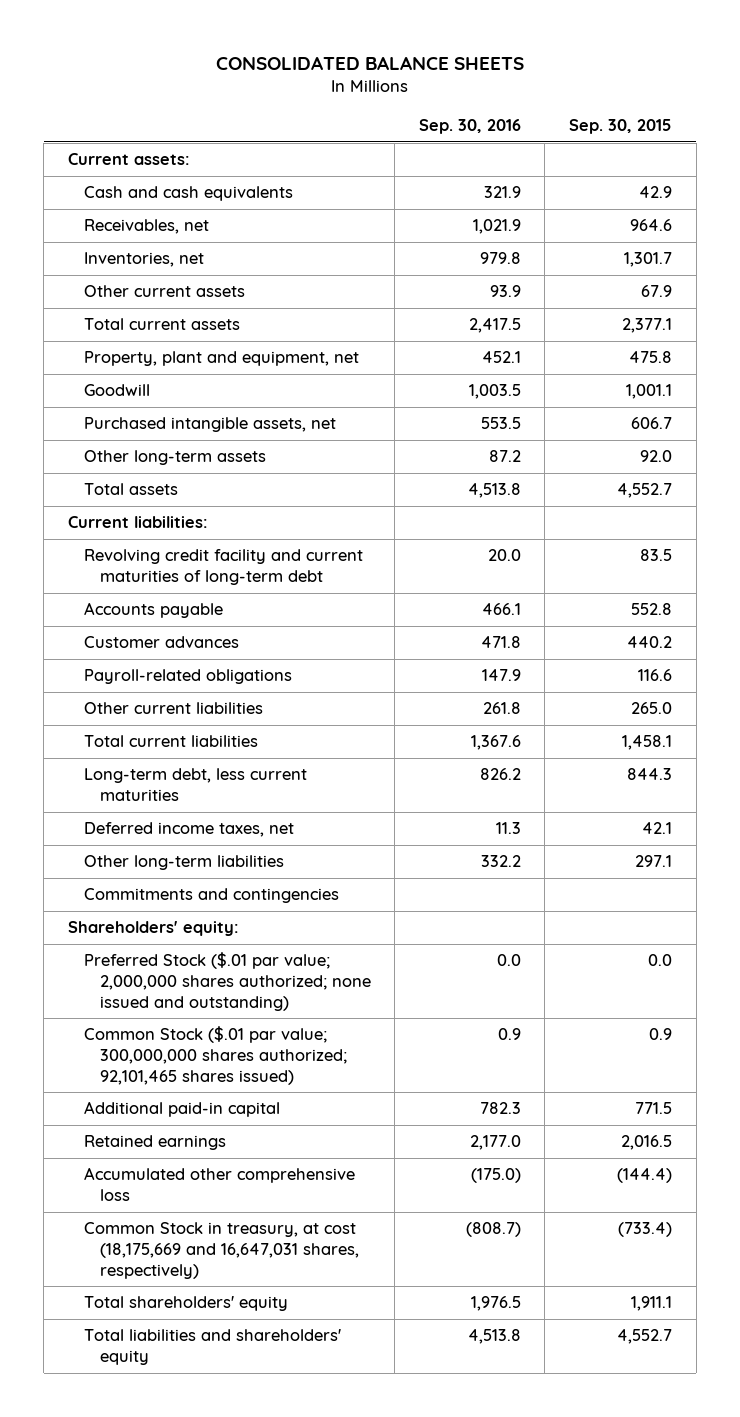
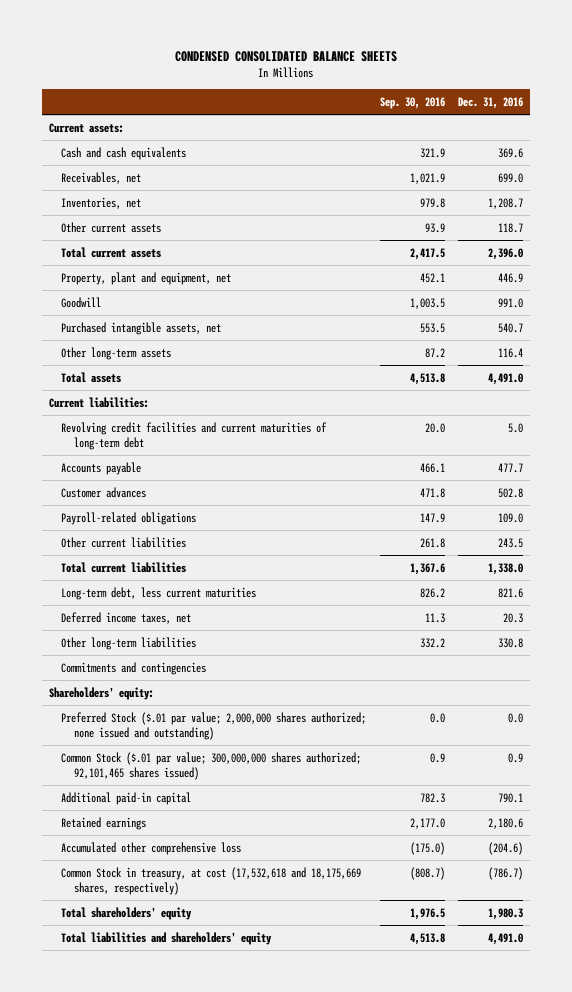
[215,55,524,70] CONSOLIDATED BALANCE SHEETS -> [175,50,398,62] CONDENSED CONSOLIDATED BALANCE SHEETS
[569,119,673,135] Sep. 30, 2015 -> none
none -> [458,96,524,109] Dec. 31, 2016
[83,549,363,586] Revolving credit facility and current maturities of long-term debt -> [61,421,328,450] Revolving credit facilities and current maturities of long-term debt
[83,1222,359,1279] Common Stock in treasury, at cost (18,175,669 and 16,647,031 shares, respectively) -> [61,866,362,895] Common Stock in treasury, at cost (17,532,618 and 18,175,669 shares, respectively)

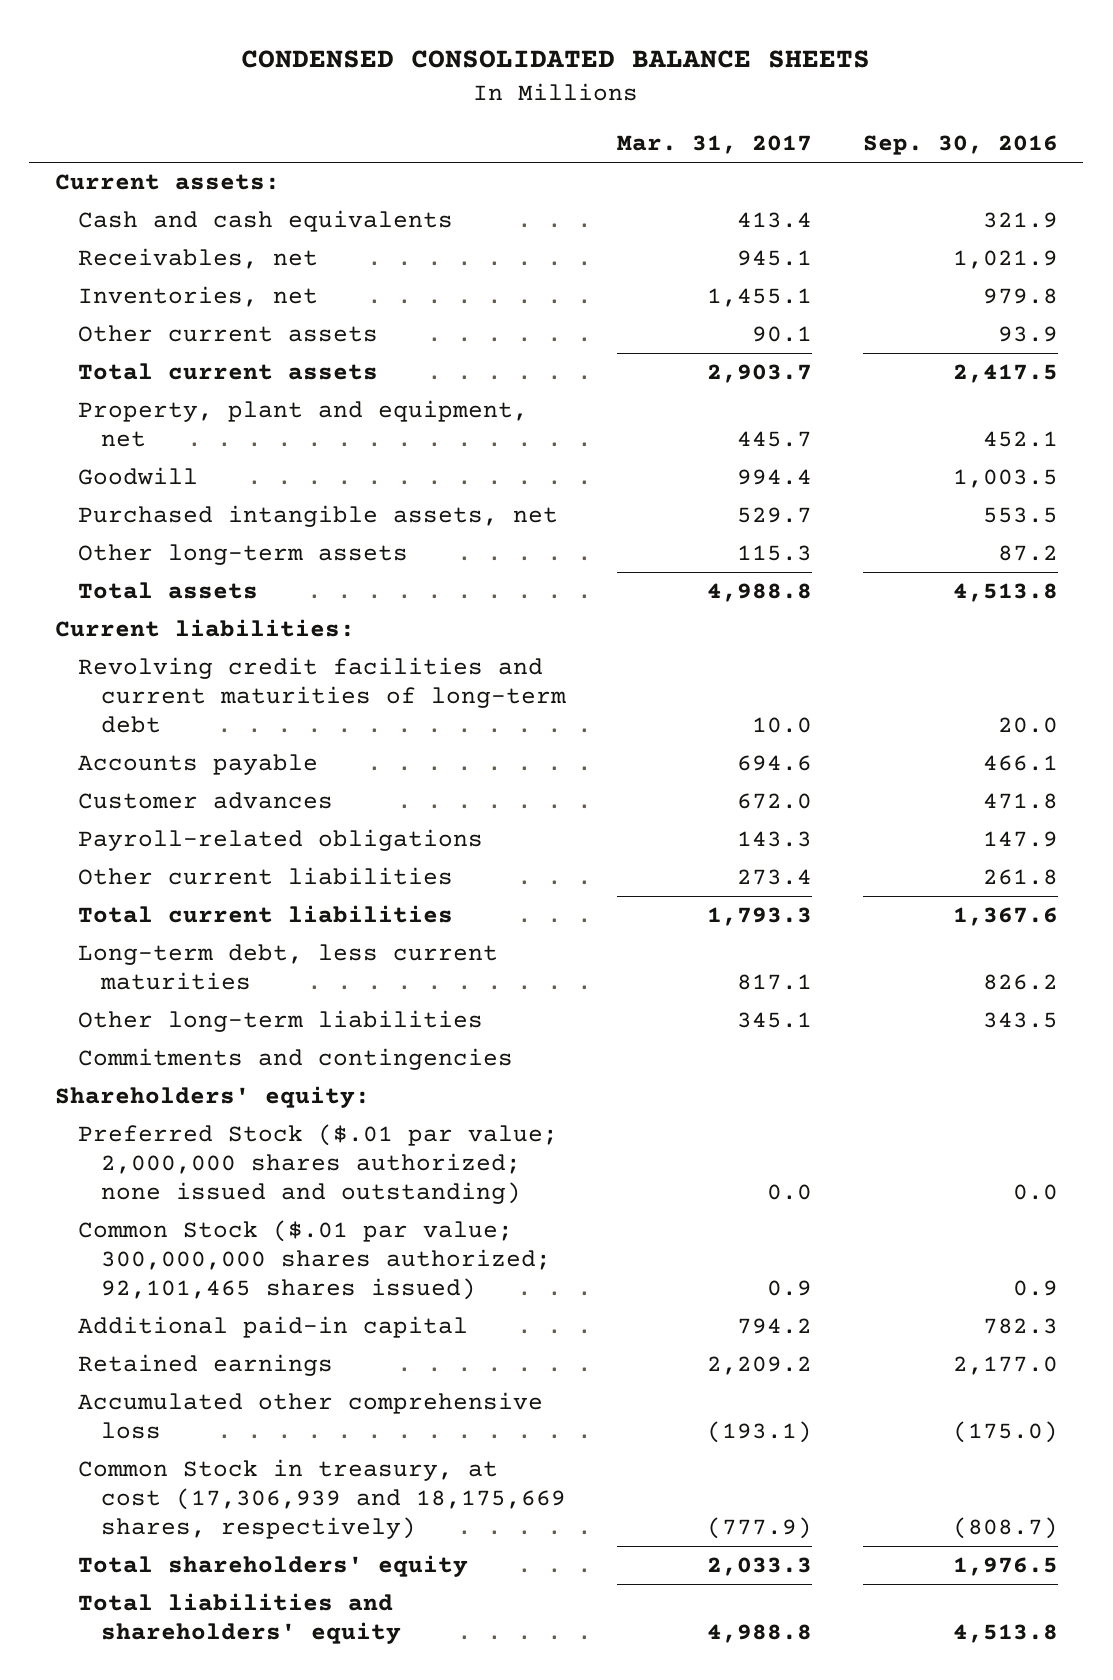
[458,96,524,109] Dec. 31, 2016 -> none
none -> [616,135,812,155] Mar. 31, 2017
[61,611,192,624] Deferred income taxes, net -> none
[419,637,445,648] 332.2 -> [982,1011,1058,1028] 343.5
[61,866,362,895] Common Stock in treasury, at cost (17,532,618 and 18,175,669 shares, respectively) -> [78,1458,567,1540] Common Stock in treasury, at cost (17,306,939 and 18,175,669 shares, respectively)

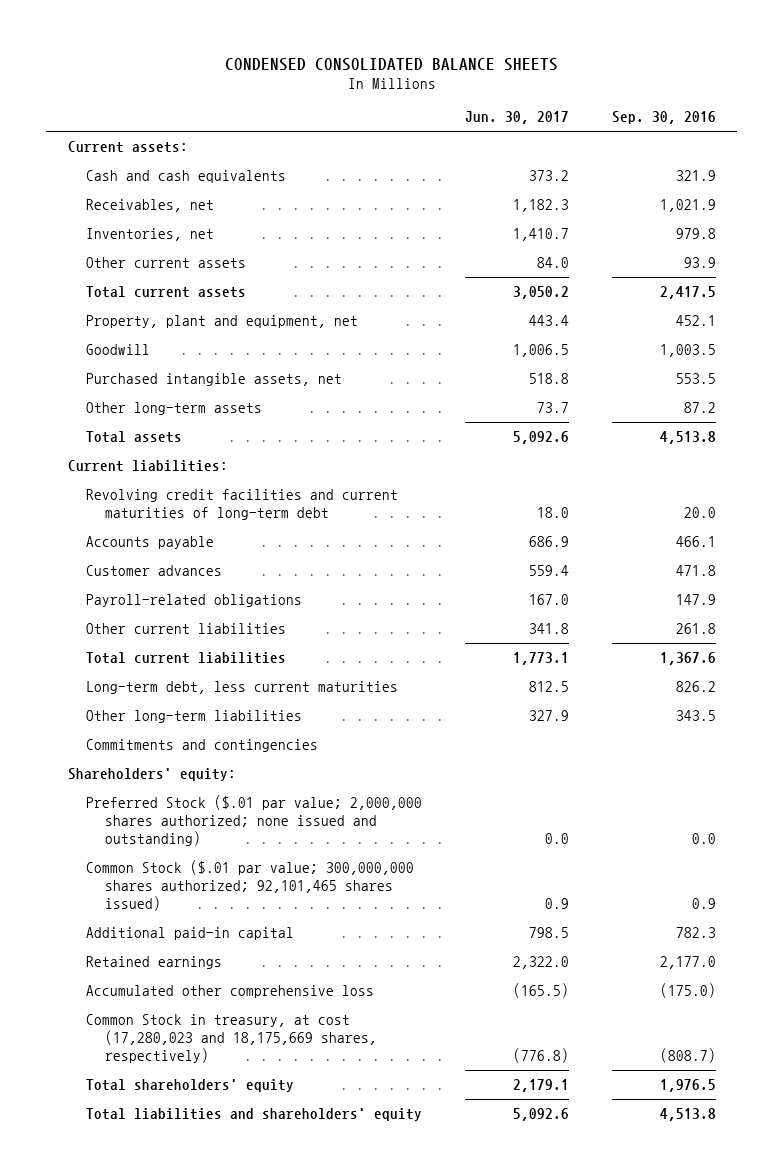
[616,135,812,155] Mar. 31, 2017 -> none
none -> [465,111,570,125] Jun. 30, 2017
[78,1458,567,1540] Common Stock in treasury, at cost (17,306,939 and 18,175,669 shares, respectively) -> [86,1014,378,1063] Common Stock in treasury, at cost (17,280,023 and 18,175,669 shares, respectively)

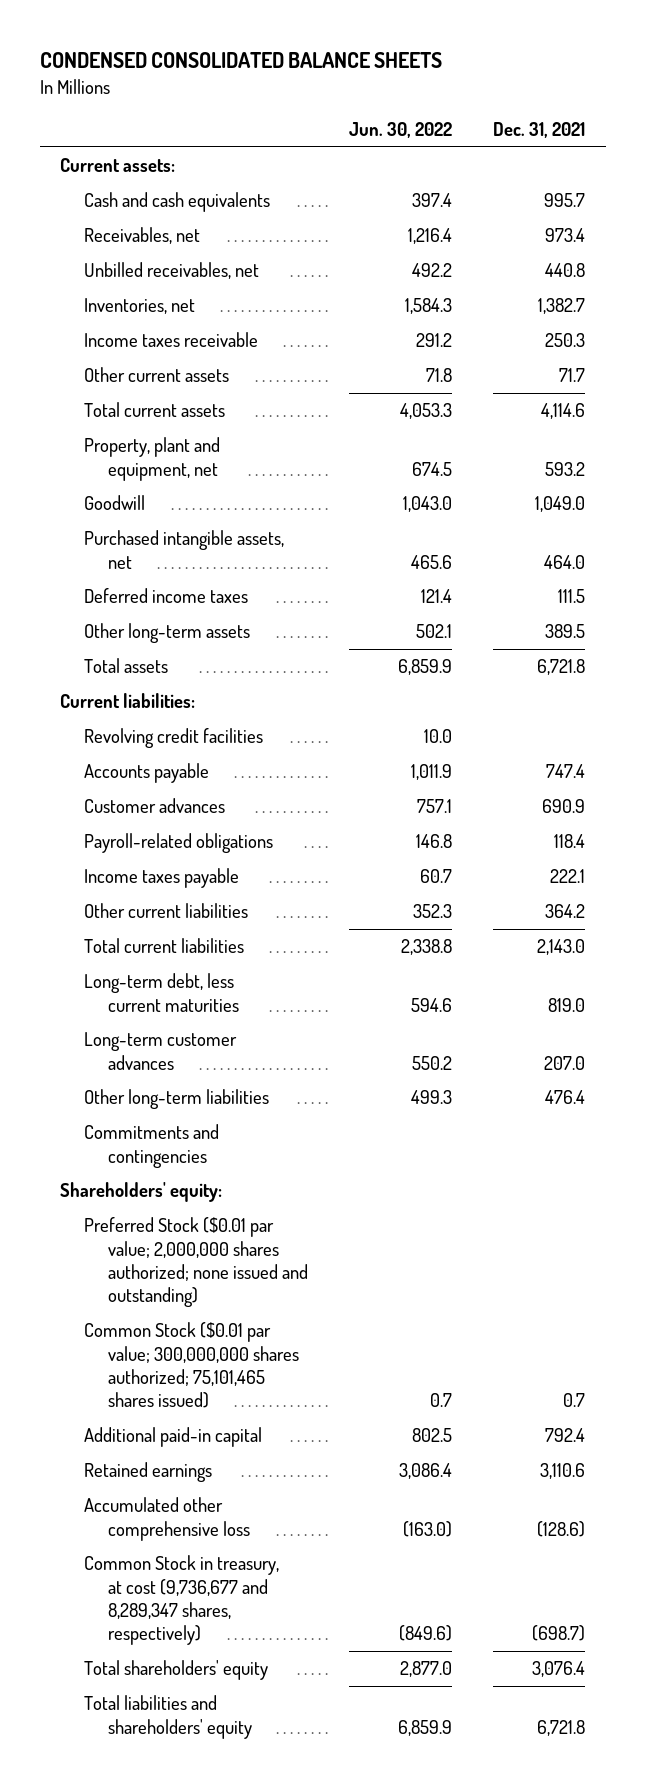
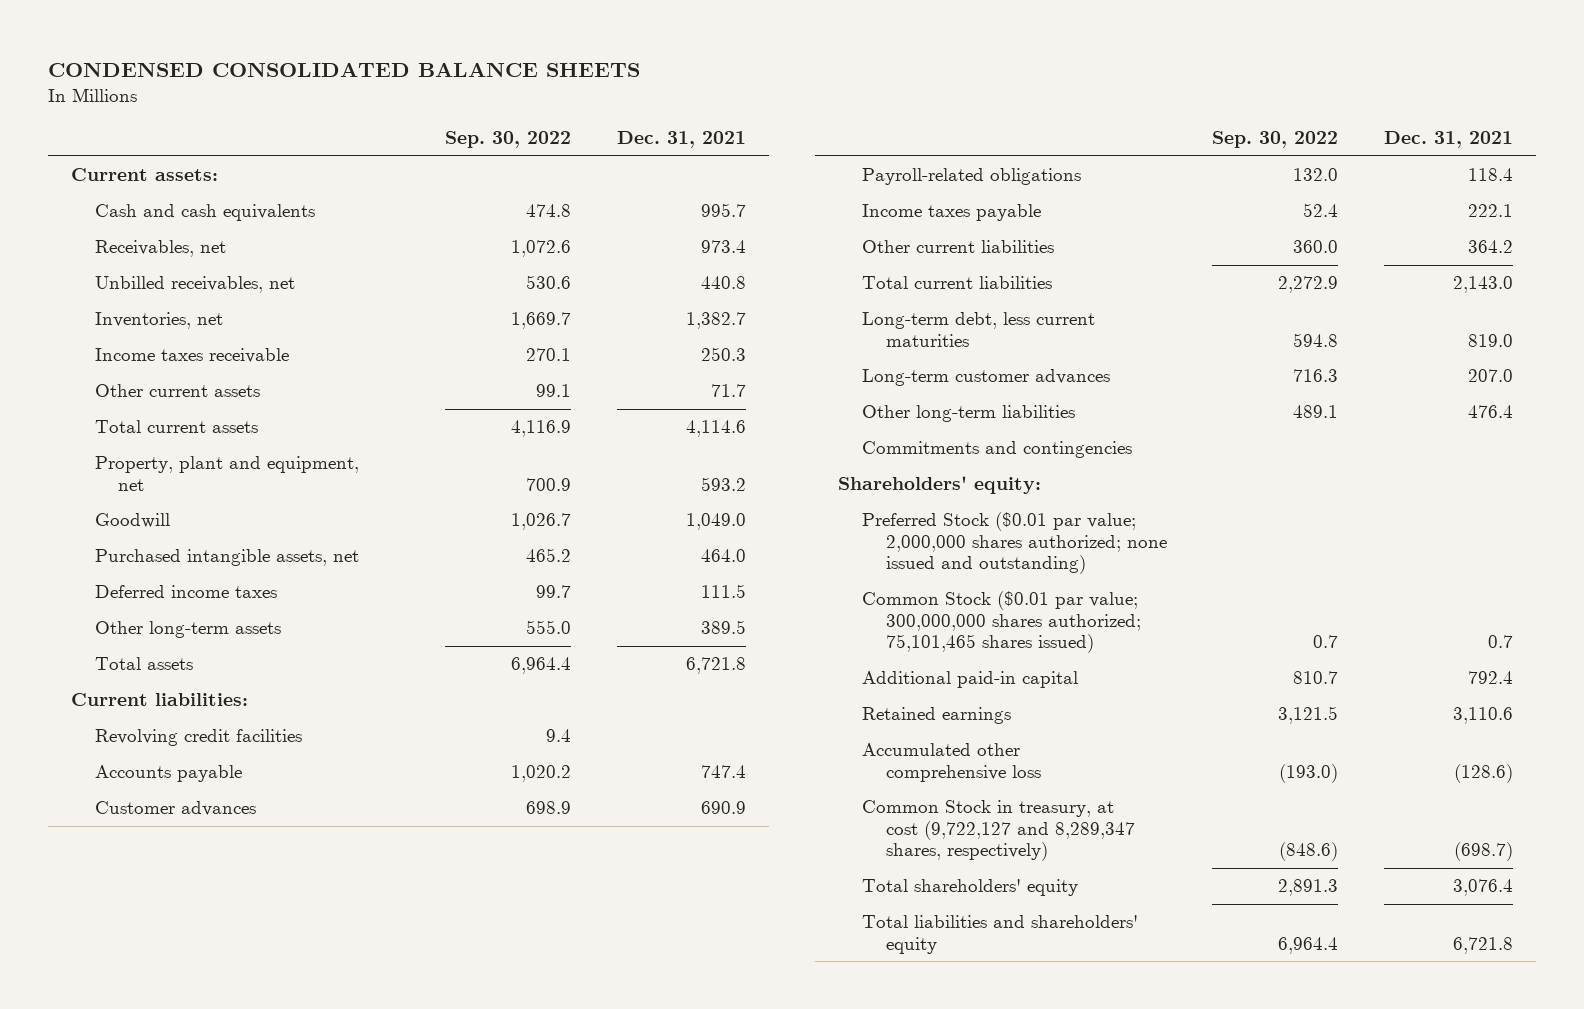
[349,122,453,139] Jun. 30, 2022 -> none
none -> [445,131,572,149] Sep. 30, 2022
[84,1555,280,1646] Common Stock in treasury, at cost (9,736,677 and 8,289,347 shares, respectively) -> [861,800,1135,862] Common Stock in treasury, at cost (9,722,127 and 8,289,347 shares, respectively)

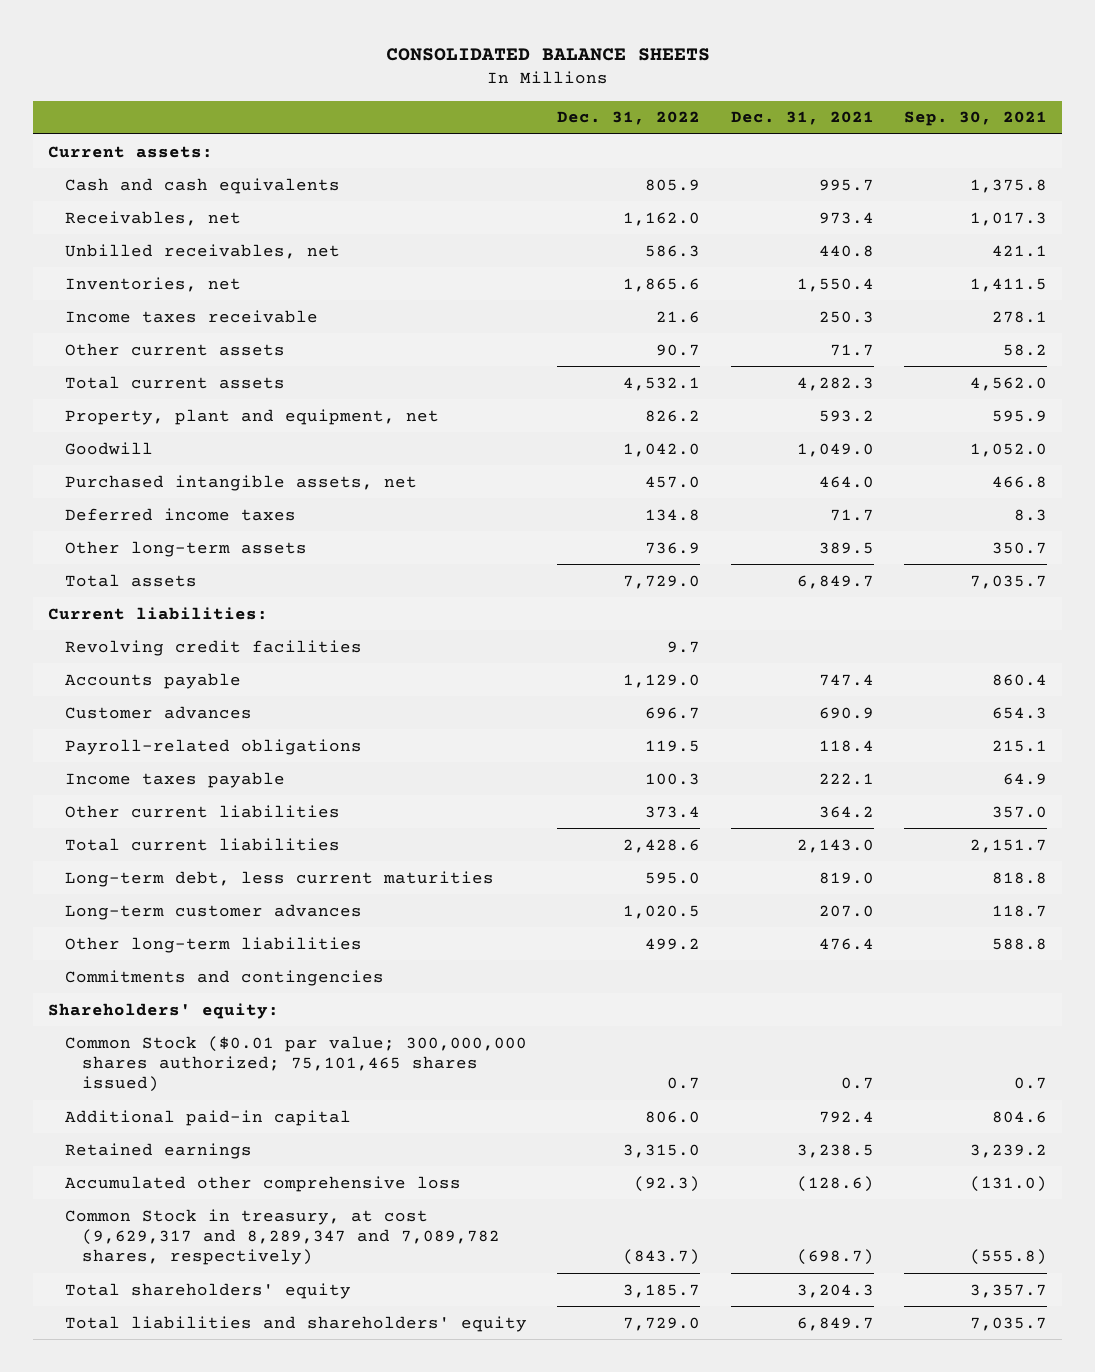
[47,61,640,77] CONDENSED CONSOLIDATED BALANCE SHEETS -> [385,48,710,62] CONSOLIDATED BALANCE SHEETS
[445,131,572,149] Sep. 30, 2022 -> none
none -> [557,111,701,126] Dec. 31, 2022
none -> [903,111,1047,127] Sep. 30, 2021
[686,312,747,330] 1,382.7 -> [796,277,874,292] 1,550.4
[686,420,747,438] 4,114.6 -> [796,376,874,391] 4,282.3
[701,584,747,599] 111.5 -> [829,508,874,521] 71.7
[686,657,747,675] 6,721.8 -> [796,574,874,589] 6,849.7
[861,512,1167,575] Preferred Stock ($0.01 par value; 2,000,000 shares authorized; none issued and outstanding) -> none
[1453,707,1514,725] 3,110.6 -> [796,1143,874,1158] 3,238.5
[861,800,1135,862] Common Stock in treasury, at cost (9,722,127 and 8,289,347 shares, respectively) -> [65,1208,500,1266] Common Stock in treasury, at cost (9,629,317 and 8,289,347 and 7,089,782 shares, respectively)
[1453,879,1514,897] 3,076.4 -> [796,1283,874,1298] 3,204.3
[1453,936,1514,954] 6,721.8 -> [796,1316,874,1331] 6,849.7

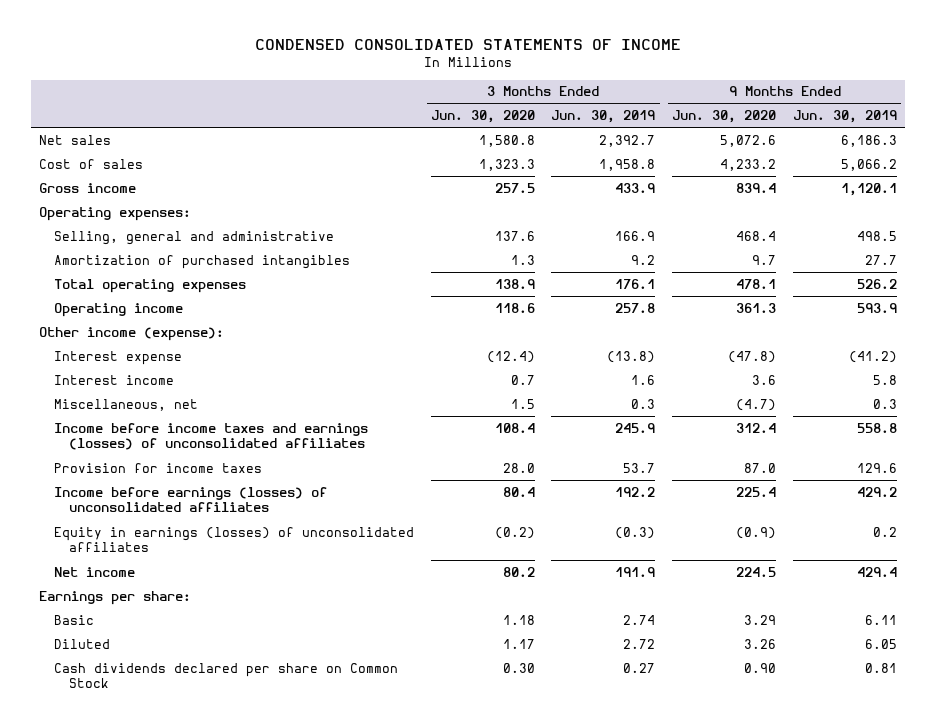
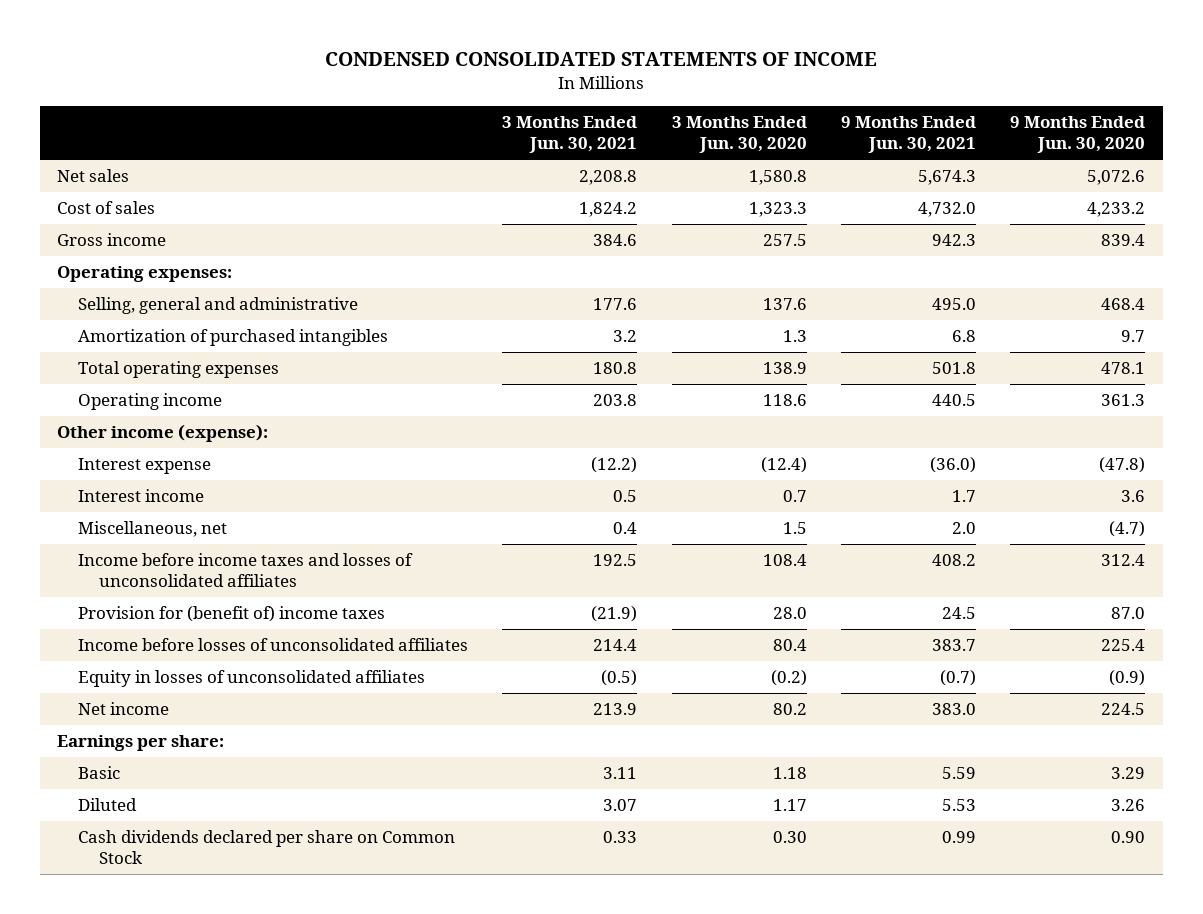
[551,110,656,124] Jun. 30, 2019 -> none
[792,110,897,124] Jun. 30, 2019 -> none
none -> [502,116,638,154] 3 Months Ended Jun. 30, 2021
none -> [841,116,977,154] 9 Months Ended Jun. 30, 2021
[54,422,369,451] Income before income taxes and earnings (losses) of unconsolidated affiliates -> [77,553,413,588] Income before income taxes and losses of unconsolidated affiliates
[54,462,263,473] Provision for income taxes -> [77,606,385,623] Provision for (benefit of) income taxes
[54,486,328,513] Income before earnings (losses) of unconsolidated affiliates -> [77,638,468,652] Income before losses of unconsolidated affiliates
[54,526,415,553] Equity in earnings (losses) of unconsolidated affiliates -> [77,670,425,688] Equity in losses of unconsolidated affiliates

